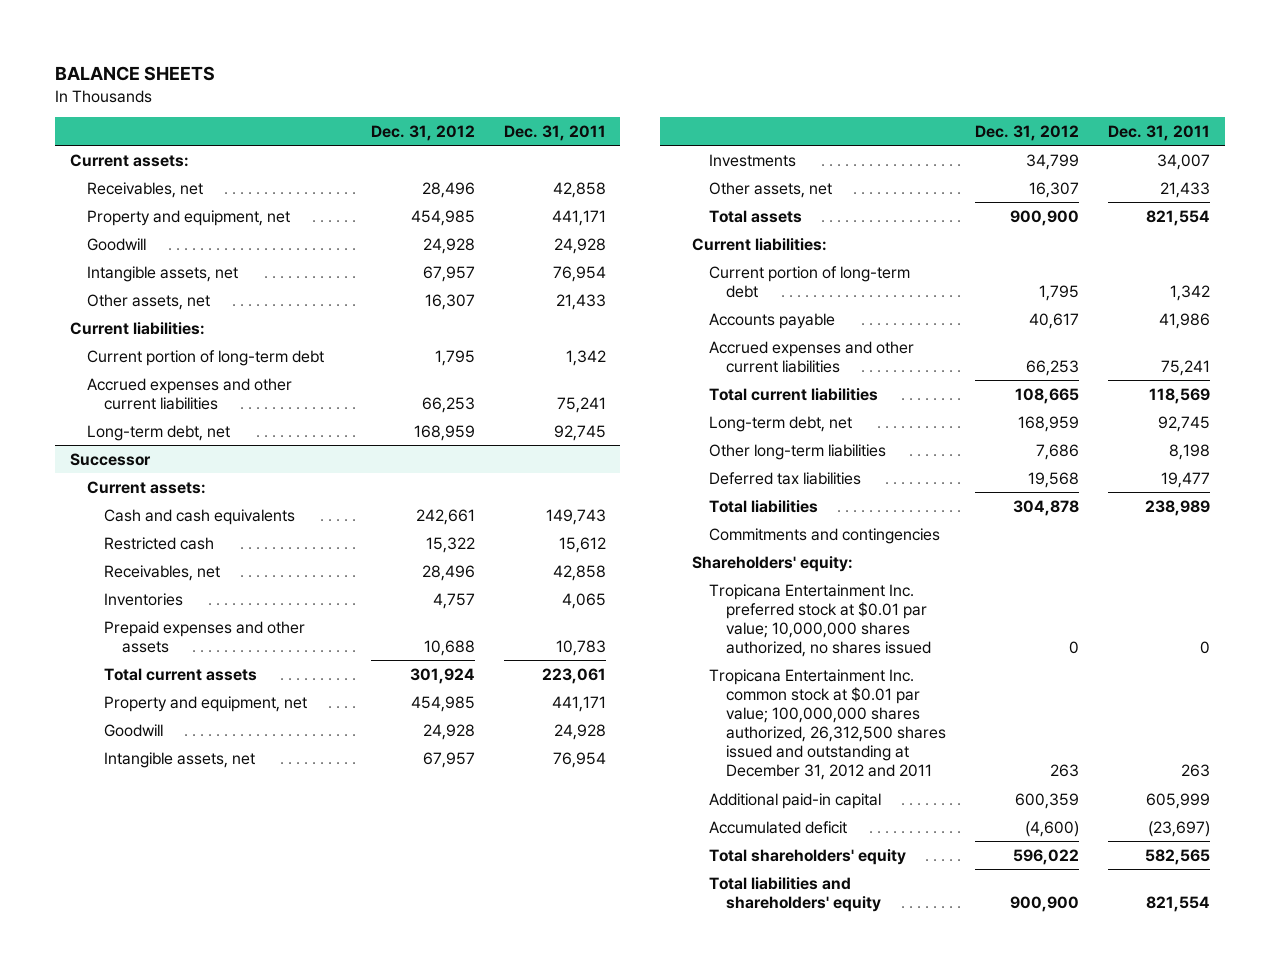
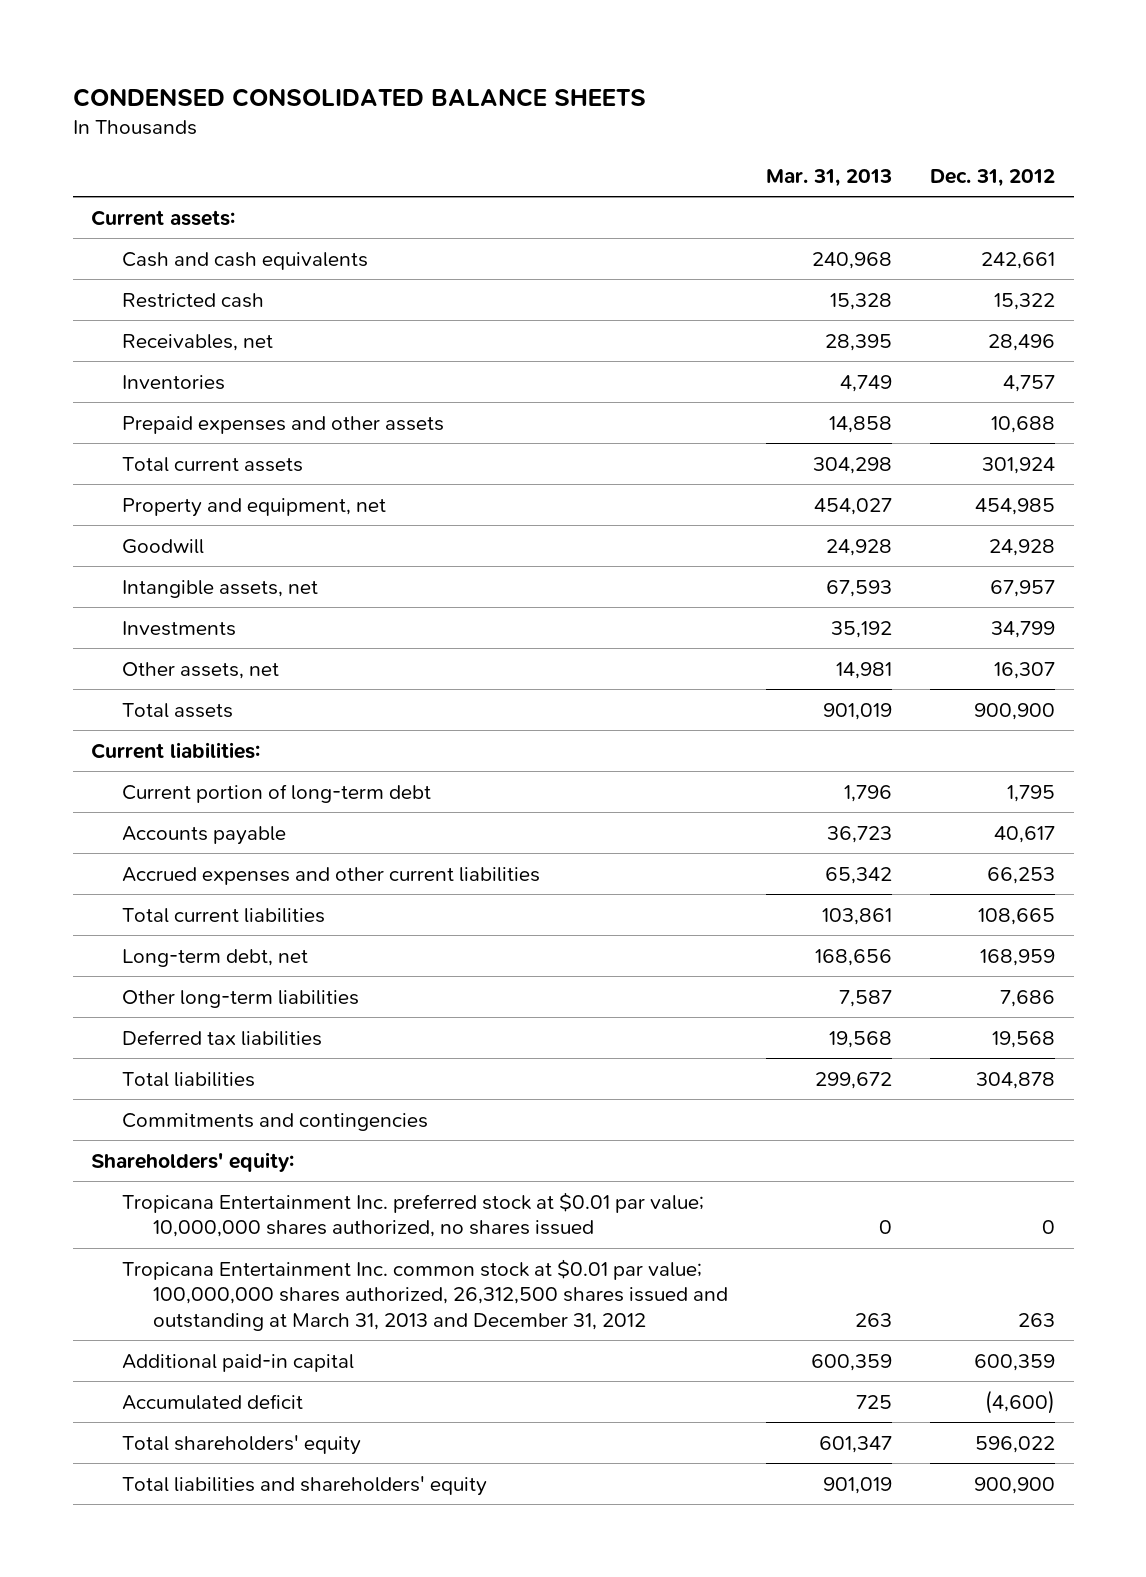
[55,66,216,82] BALANCE SHEETS -> [72,87,646,107] CONDENSED CONSOLIDATED BALANCE SHEETS
[503,124,606,141] Dec. 31, 2011 -> none
none -> [766,169,893,188] Mar. 31, 2013
[87,181,204,198] Receivables, net -> none
[87,209,291,226] Property and equipment, net -> none
[87,237,147,251] Goodwill -> none
[87,265,239,282] Intangible assets, net -> none
[87,293,211,310] Other assets, net -> none
[69,321,205,335] Current liabilities: -> none
[87,349,325,366] Current portion of long-term debt -> none
[87,377,293,410] Accrued expenses and other current liabilities -> none
[87,424,231,441] Long-term debt, net -> none
[69,452,151,466] Successor -> none
[87,480,207,494] Current assets: -> none
[708,668,947,781] Tropicana Entertainment Inc. common stock at $0.01 par value; 100,000,000 shares authorized, 26,312,500 shares issued and outstanding at December 31, 2012 and 2011 -> [122,1258,729,1332] Tropicana Entertainment Inc. common stock at $0.01 par value; 100,000,000 shares authorized, 26,312,500 shares issued and outstanding at March 31, 2013 and December 31, 2012

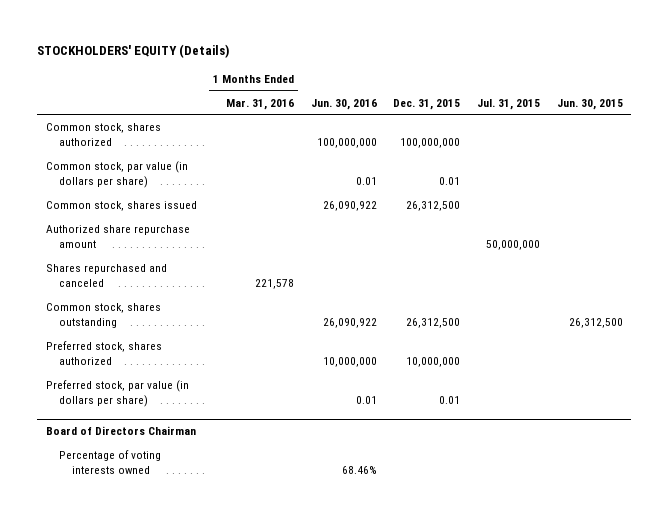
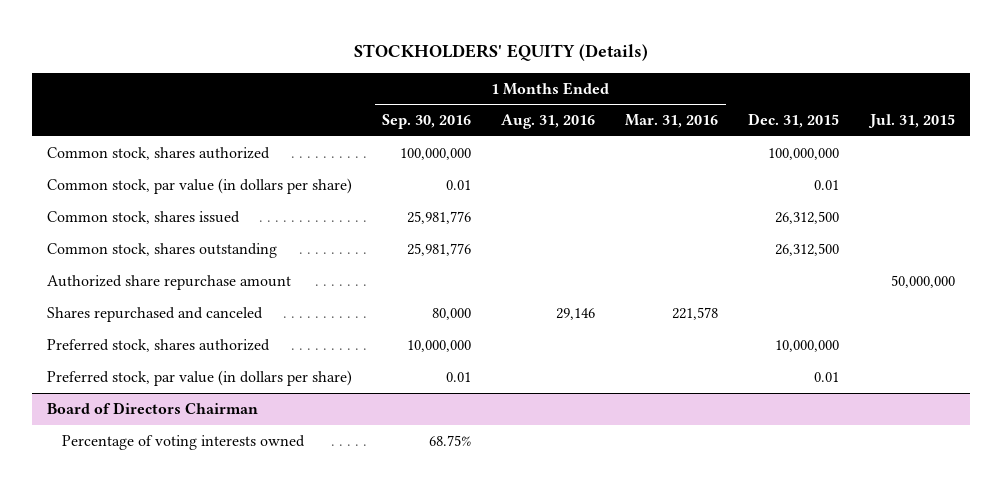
[310,98,377,110] Jun. 30, 2016 -> none
[556,98,623,110] Jun. 30, 2015 -> none
none -> [382,114,472,130] Sep. 30, 2016
none -> [501,114,596,130] Aug. 31, 2016
[45,303,161,328] Common stock, shares outstanding -> [47,242,278,258] Common stock, shares outstanding

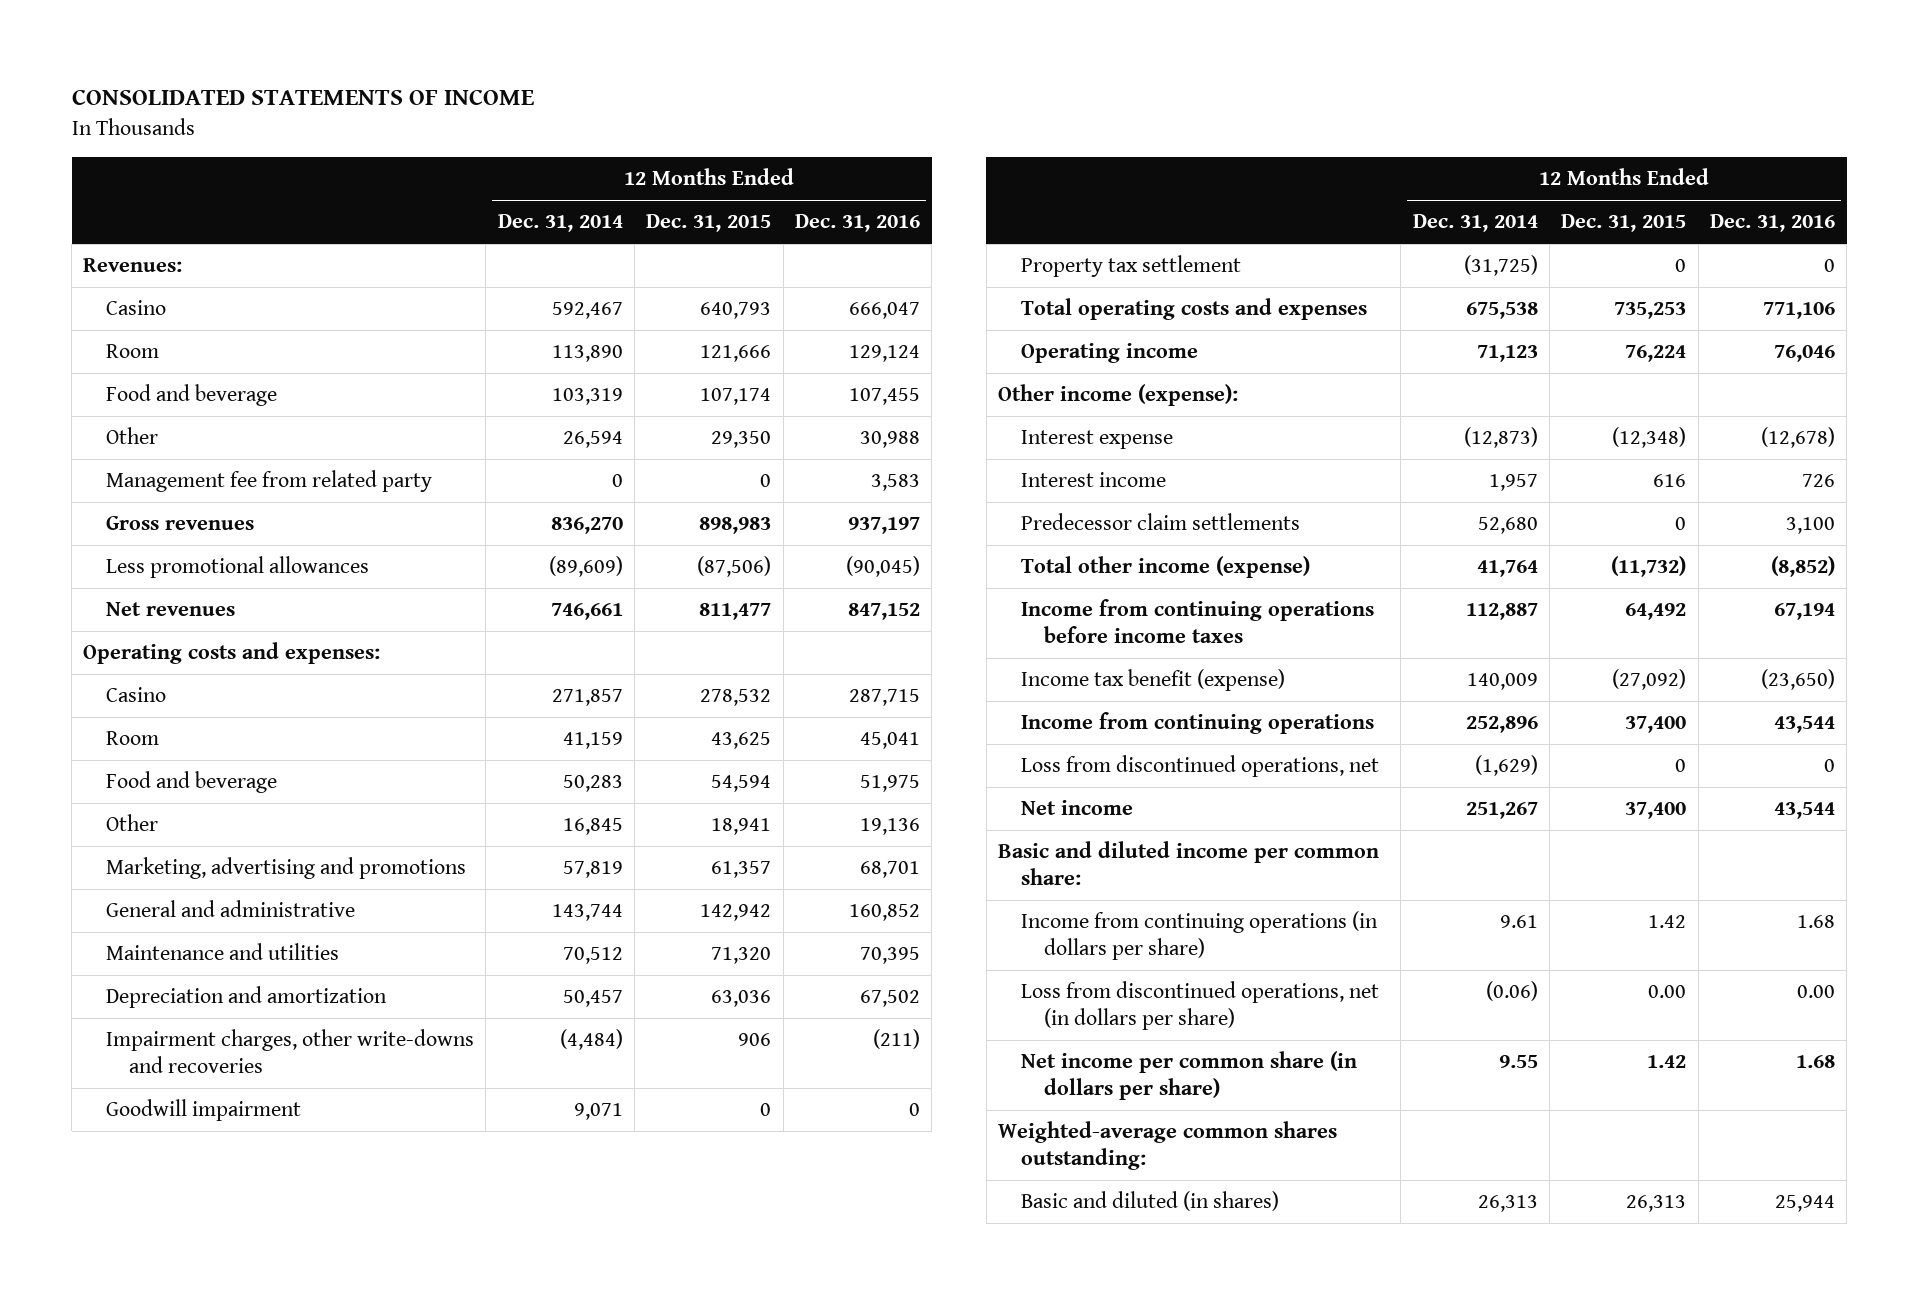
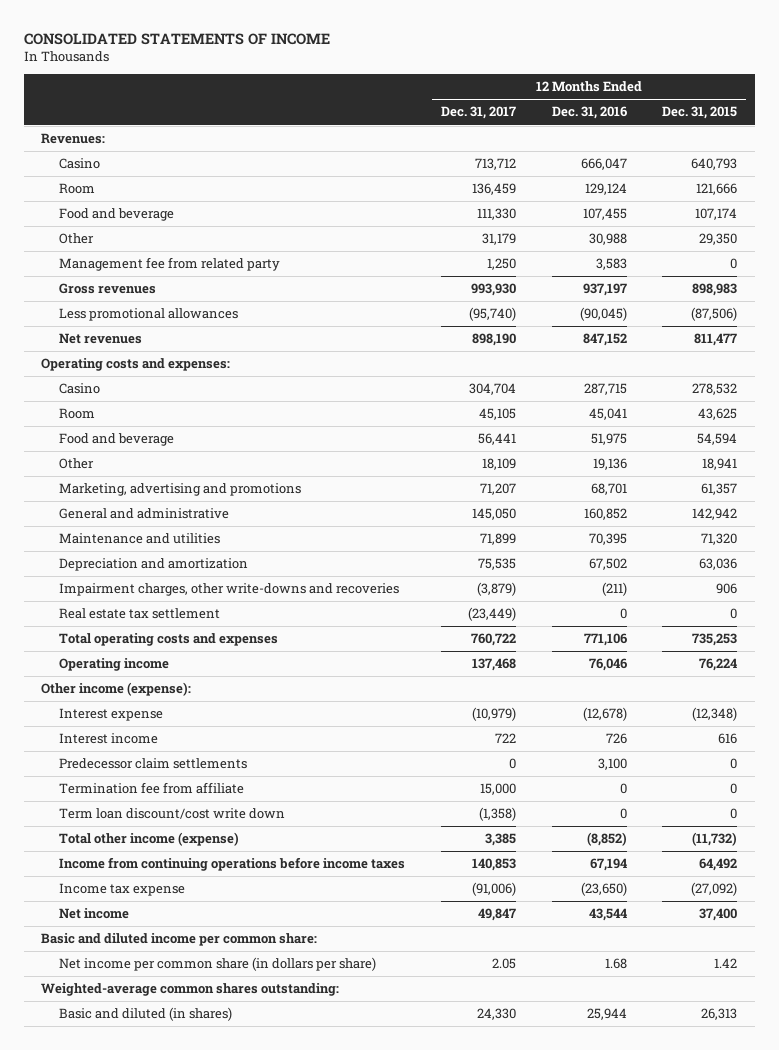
[497,214,623,233] Dec. 31, 2014 -> none
none -> [441,106,517,120] Dec. 31, 2017
[106,1099,302,1122] Goodwill impairment -> none
[1020,255,1241,278] Property tax settlement -> [59,608,221,620] Real estate tax settlement
none -> [59,782,245,795] Termination fee from affiliate
none -> [59,808,286,820] Term loan discount/cost write down
[1020,712,1374,735] Income from continuing operations -> none
[1020,755,1379,778] Loss from discontinued operations, net -> none
[1020,669,1285,692] Income tax benefit (expense) -> [59,883,186,897] Income tax expense
[1020,911,1378,960] Income from continuing operations (in dollars per share) -> none
[1020,981,1379,1030] Loss from discontinued operations, net (in dollars per share) -> none

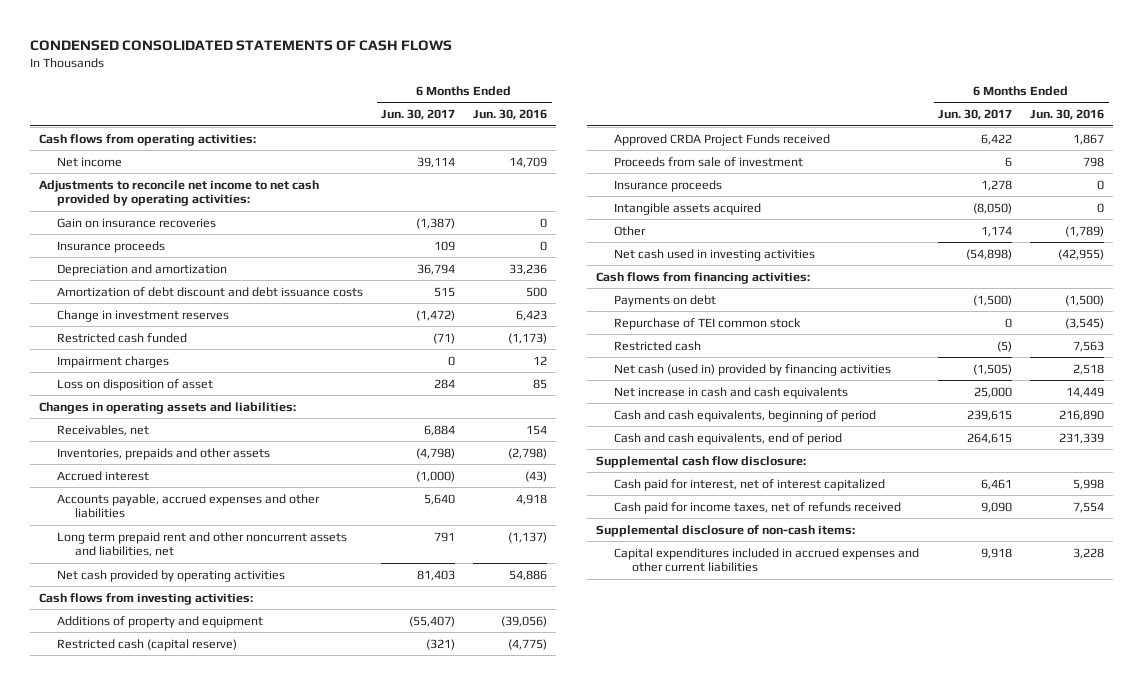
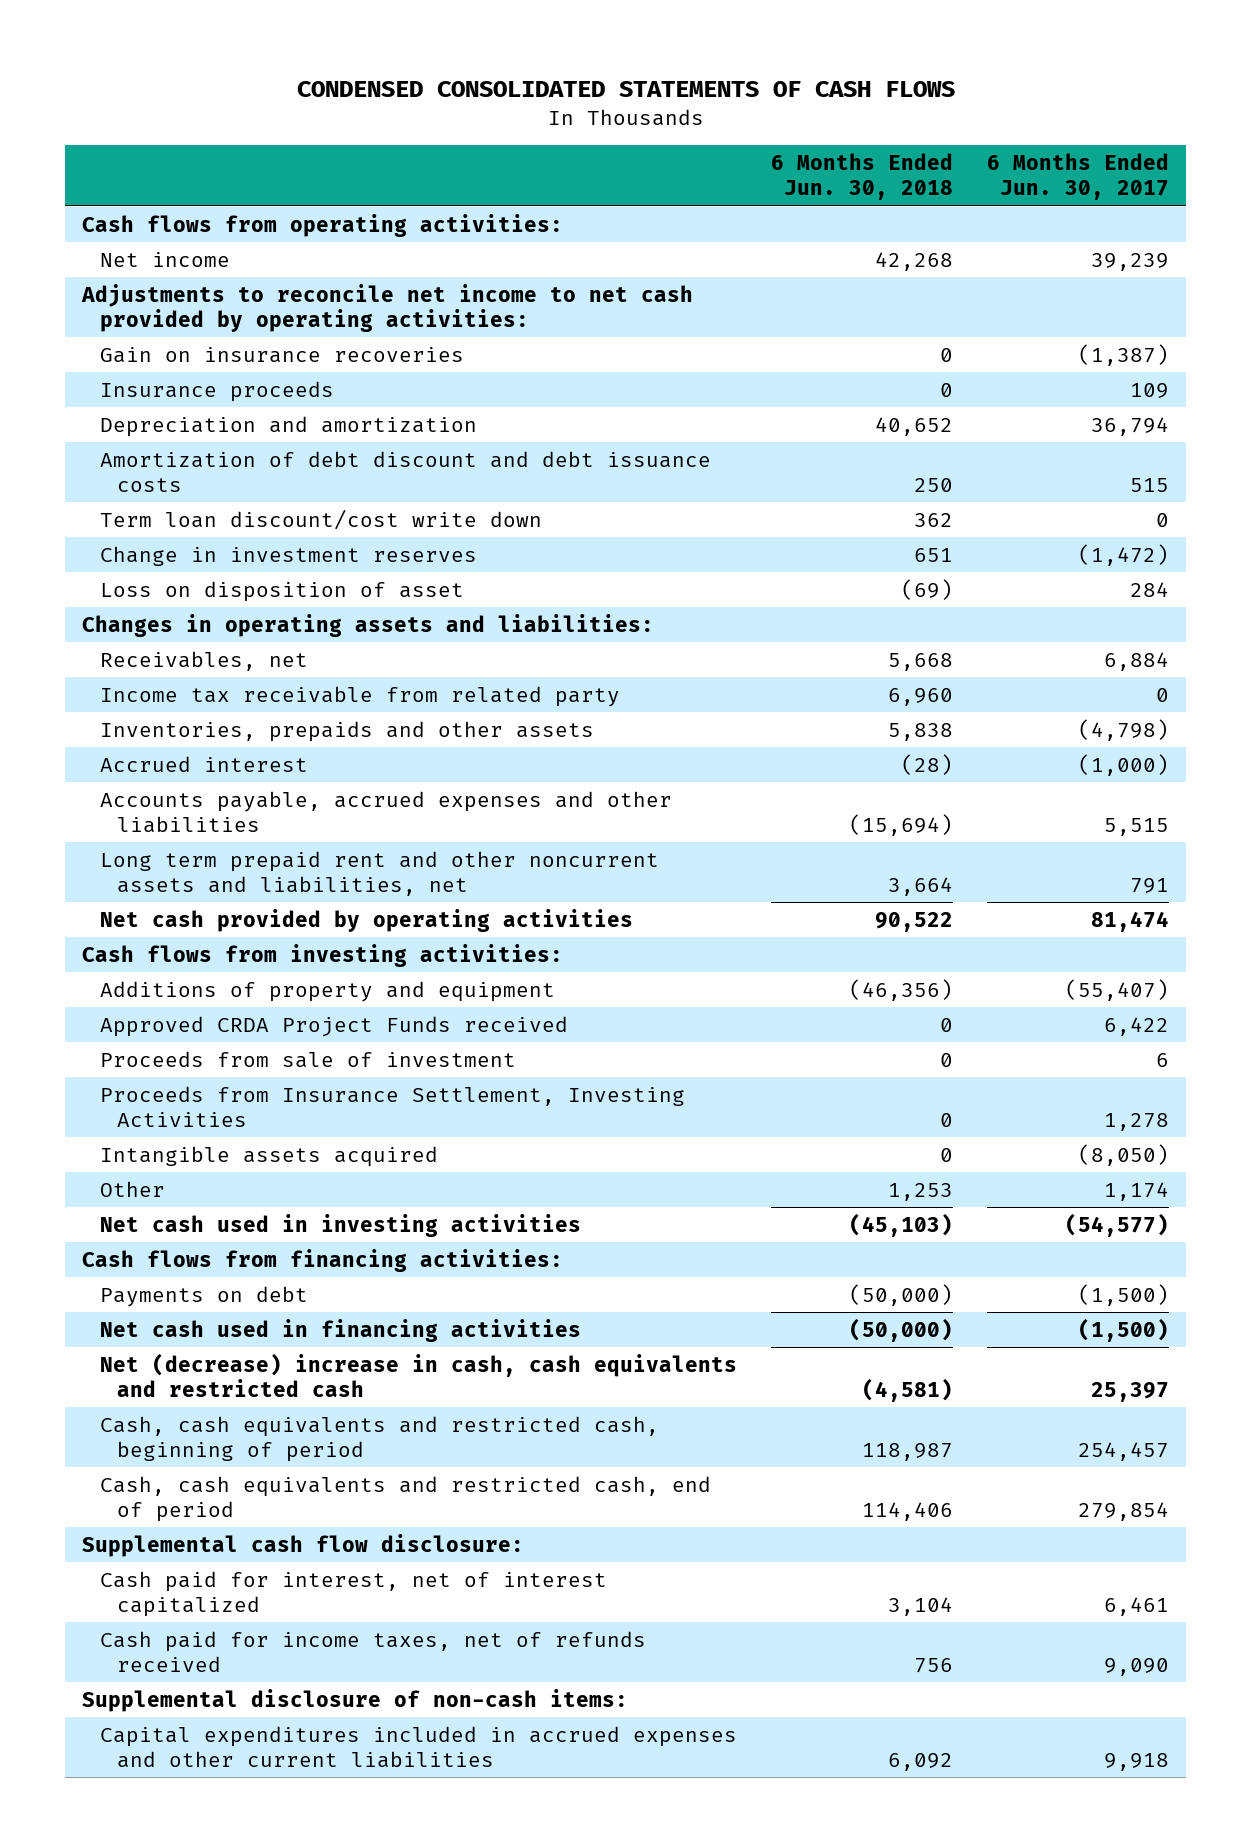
[473,109,548,121] Jun. 30, 2016 -> none
none -> [770,153,953,201] 6 Months Ended Jun. 30, 2018
[417,156,456,168] 39,114 -> [1091,252,1170,271] 39,239
none -> [99,508,542,530] Term loan discount/cost write down
[57,332,188,343] Restricted cash funded -> none
[57,355,170,368] Impairment charges -> none
none -> [99,685,620,707] Income tax receivable from related party
[424,493,456,505] 5,640 -> [1104,817,1170,836] 5,515
[417,569,456,581] 81,403 -> [1091,910,1170,932] 81,474
[57,638,238,651] Restricted cash (capital reserve) -> none
[614,179,723,192] Insurance proceeds -> [99,1085,685,1127] Proceeds from Insurance Settlement, Investing Activities
[966,248,1013,260] (54,898) -> [1065,1212,1170,1237] (54,577)
[614,317,802,330] Repurchase of TEI common stock -> none
[614,340,702,351] Restricted cash -> none
[614,363,892,376] Net cash (used in) provided by financing activities -> [99,1318,581,1342] Net cash used in financing activities
[973,363,1013,375] (1,505) -> [1078,1317,1170,1342] (1,500)
[614,386,849,399] Net increase in cash and cash equivalents -> [99,1352,737,1397] Net (decrease) increase in cash, cash equivalents and restricted cash
[974,386,1013,398] 25,000 -> [1091,1381,1170,1402] 25,397
[614,409,877,422] Cash and cash equivalents, beginning of period -> [99,1415,659,1462] Cash, cash equivalents and restricted cash, beginning of period
[967,409,1013,421] 239,615 -> [1078,1441,1170,1461] 254,457
[614,432,843,445] Cash and cash equivalents, end of period -> [99,1475,711,1522] Cash, cash equivalents and restricted cash, end of period
[967,432,1013,444] 264,615 -> [1078,1501,1170,1521] 279,854

